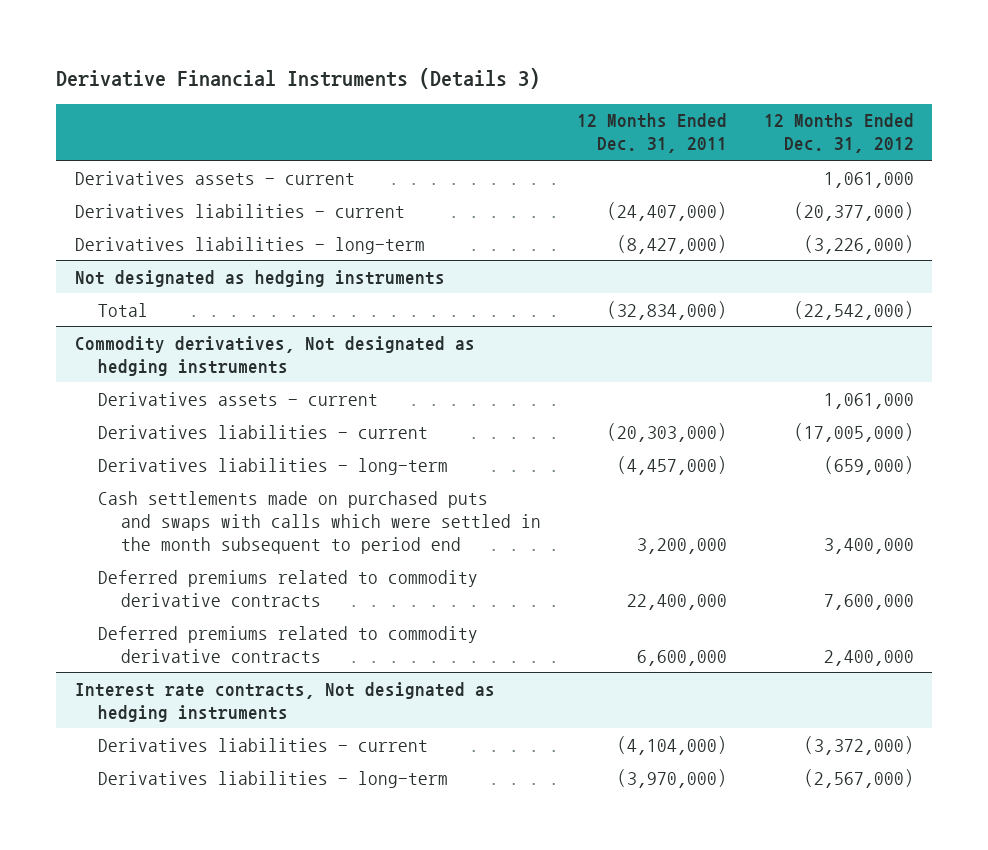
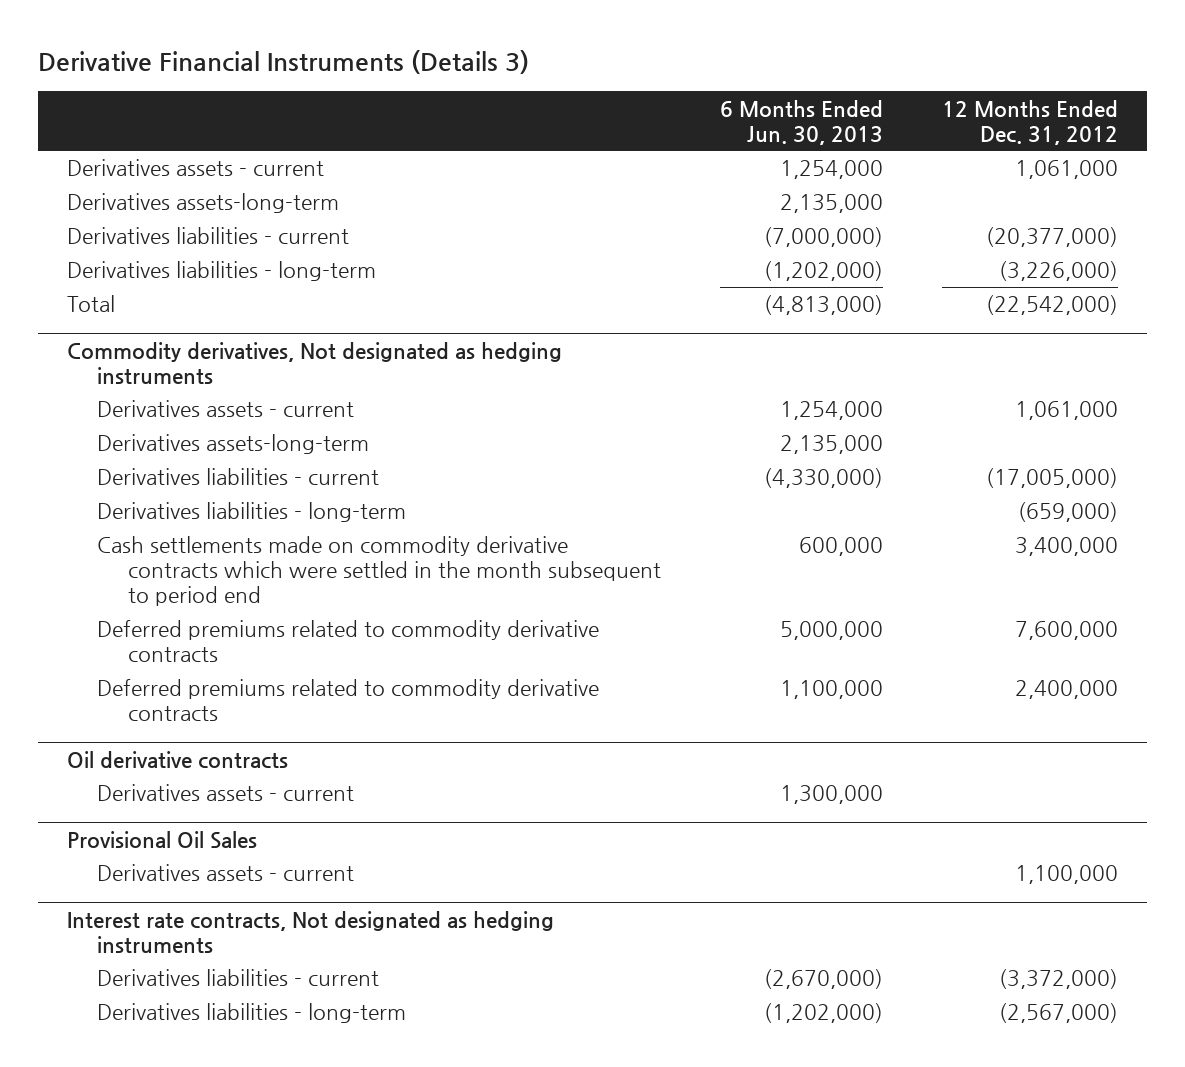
[577,113,728,154] 12 Months Ended Dec. 31, 2011 -> none
none -> [719,99,883,145] 6 Months Ended Jun. 30, 2013
none -> [67,193,340,214] Derivatives assets-long-term
[74,269,445,287] Not designated as hedging instruments -> none
none -> [97,434,370,455] Derivatives assets-long-term
[97,490,541,554] Cash settlements made on purchased puts and swaps with calls which were settled in the month subsequent to period end -> [97,536,661,607] Cash settlements made on commodity derivative contracts which were settled in the month subsequent to period end
none -> [67,750,289,769] Oil derivative contracts
none -> [97,784,355,802] Derivatives assets - current
none -> [67,830,258,849] Provisional Oil Sales
none -> [97,864,355,882] Derivatives assets - current

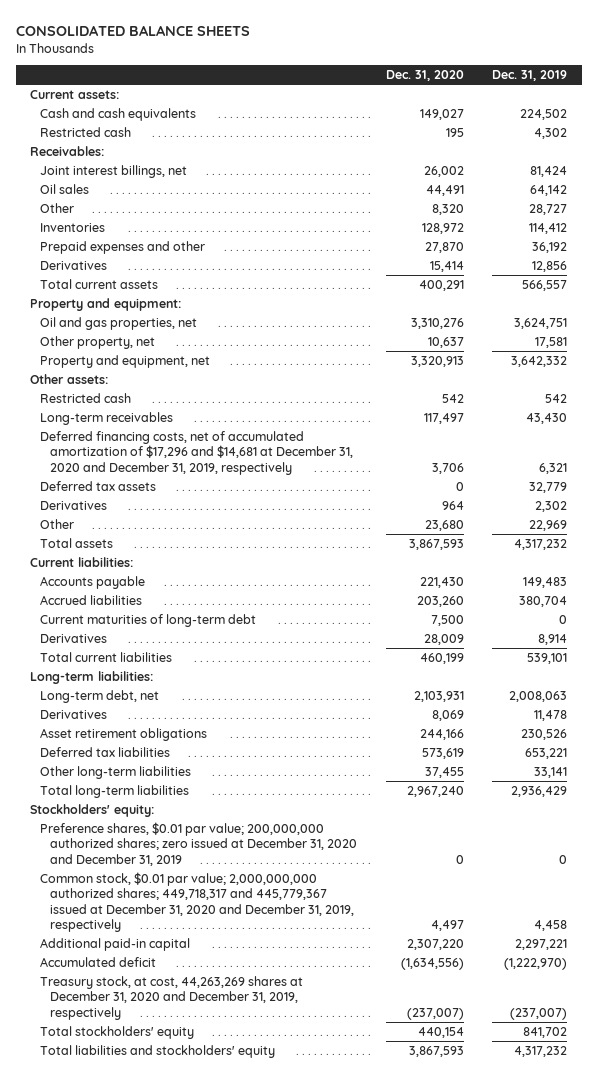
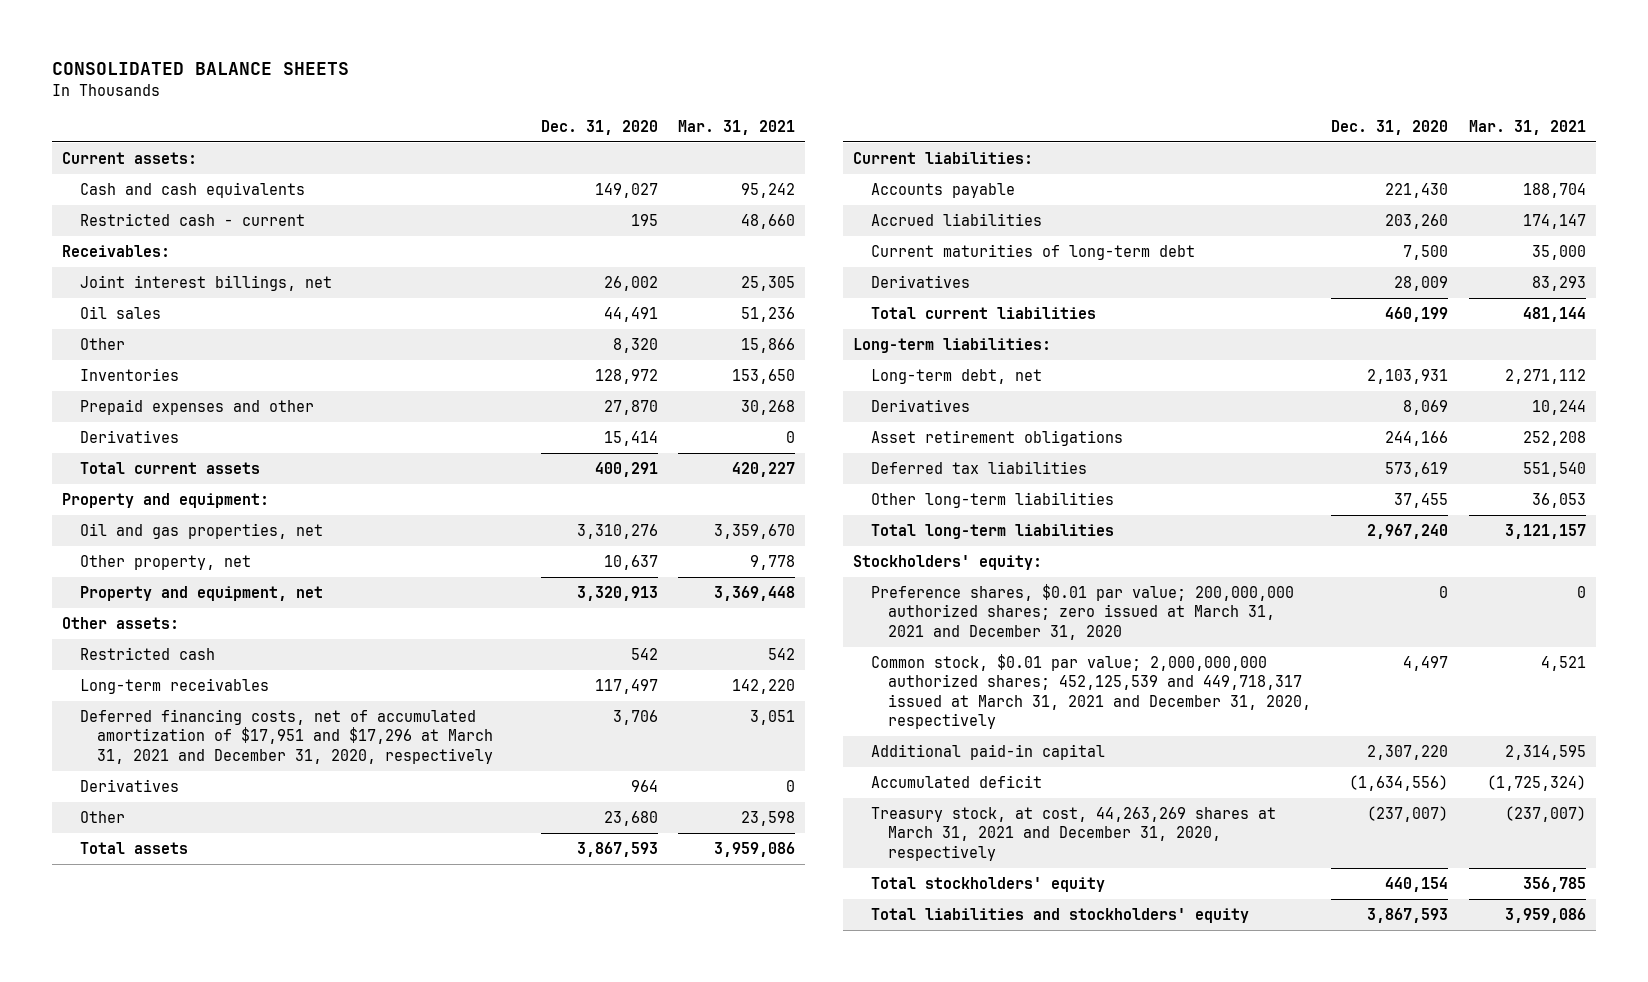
[492,70,568,82] Dec. 31, 2019 -> none
none -> [678,119,796,135] Mar. 31, 2021
[40,126,132,137] Restricted cash -> [79,213,305,227] Restricted cash - current
[40,480,157,491] Deferred tax assets -> none
[40,430,354,475] Deferred financing costs, net of accumulated amortization of $17,296 and $14,681 at December 31, 2020 and December 31, 2019, respectively -> [79,709,494,764] Deferred financing costs, net of accumulated amortization of $17,951 and $17,296 at March 31, 2021 and December 31, 2020, respectively
[40,821,358,866] Preference shares, $0.01 par value; 200,000,000 authorized shares; zero issued at December 31, 2020 and December 31, 2019 -> [870,584,1294,640] Preference shares, $0.01 par value; 200,000,000 authorized shares; zero issued at March 31, 2021 and December 31, 2020
[40,871,355,933] Common stock, $0.01 par value; 2,000,000,000 authorized shares; 449,718,317 and 445,779,367 issued at December 31, 2020 and December 31, 2019, respectively -> [870,654,1312,729] Common stock, $0.01 par value; 2,000,000,000 authorized shares; 452,125,539 and 449,718,317 issued at March 31, 2021 and December 31, 2020, respectively
[40,975,304,1020] Treasury stock, at cost, 44,263,269 shares at December 31, 2020 and December 31, 2019, respectively -> [870,807,1276,861] Treasury stock, at cost, 44,263,269 shares at March 31, 2021 and December 31, 2020, respectively

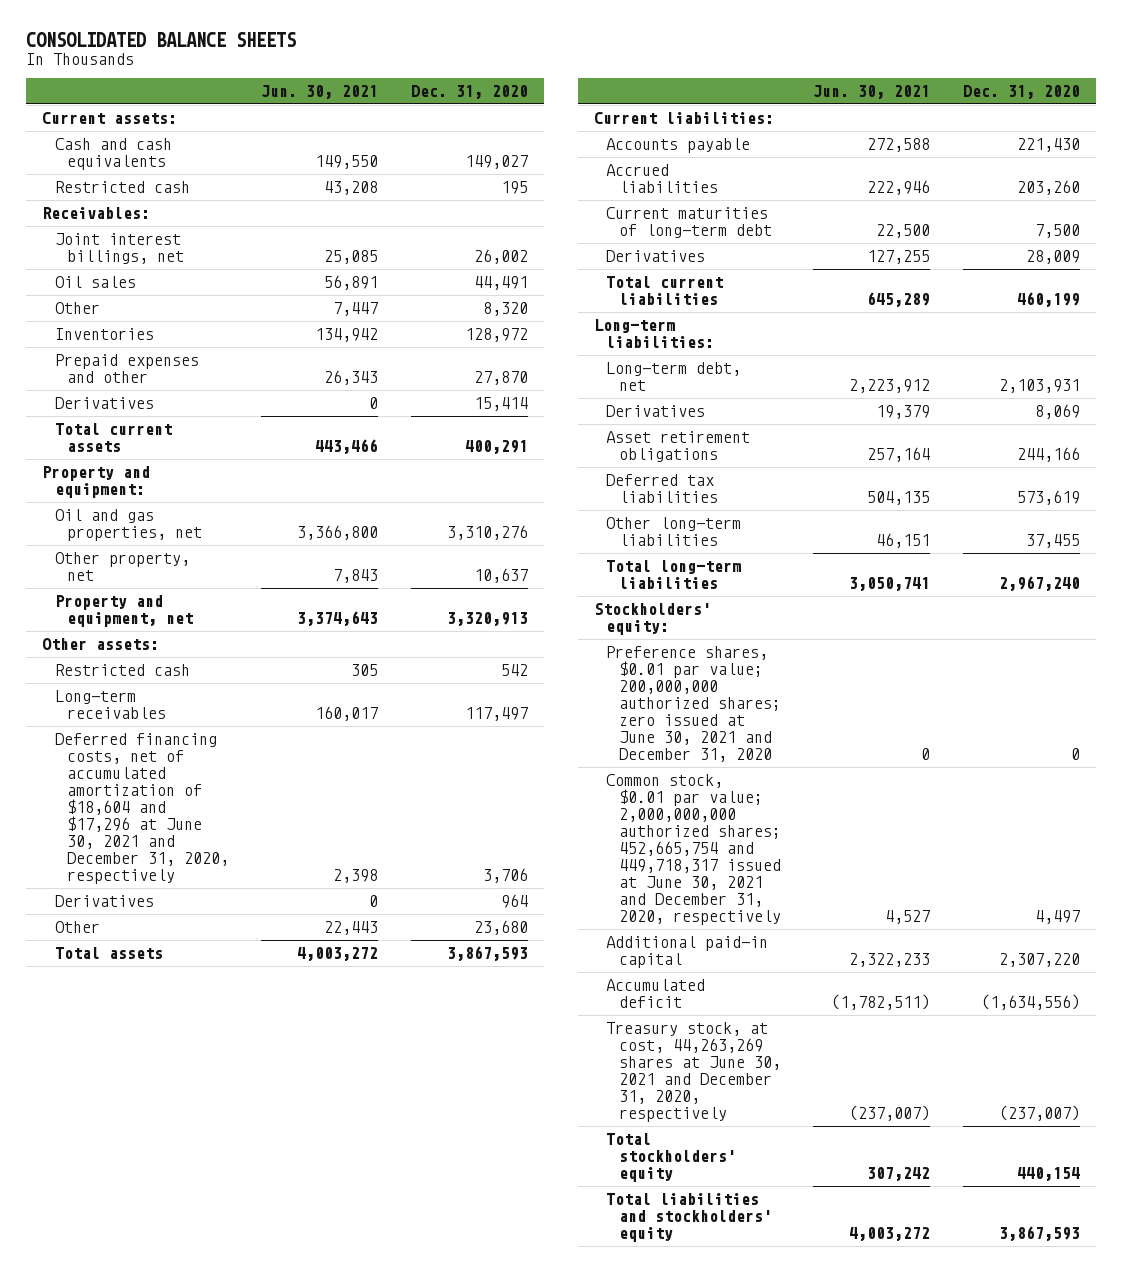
[678,119,796,135] Mar. 31, 2021 -> none
none -> [261,85,379,100] Jun. 30, 2021
[79,213,305,227] Restricted cash - current -> [54,181,190,194] Restricted cash
[79,709,494,764] Deferred financing costs, net of accumulated amortization of $17,951 and $17,296 at March 31, 2021 and December 31, 2020, respectively -> [54,733,230,885] Deferred financing costs, net of accumulated amortization of $18,604 and $17,296 at June 30, 2021 and December 31, 2020, respectively
[870,584,1294,640] Preference shares, $0.01 par value; 200,000,000 authorized shares; zero issued at March 31, 2021 and December 31, 2020 -> [606,646,781,763] Preference shares, $0.01 par value; 200,000,000 authorized shares; zero issued at June 30, 2021 and December 31, 2020
[870,654,1312,729] Common stock, $0.01 par value; 2,000,000,000 authorized shares; 452,125,539 and 449,718,317 issued at March 31, 2021 and December 31, 2020, respectively -> [606,774,781,926] Common stock, $0.01 par value; 2,000,000,000 authorized shares; 452,665,754 and 449,718,317 issued at June 30, 2021 and December 31, 2020, respectively
[870,807,1276,861] Treasury stock, at cost, 44,263,269 shares at March 31, 2021 and December 31, 2020, respectively -> [606,1022,781,1123] Treasury stock, at cost, 44,263,269 shares at June 30, 2021 and December 31, 2020, respectively

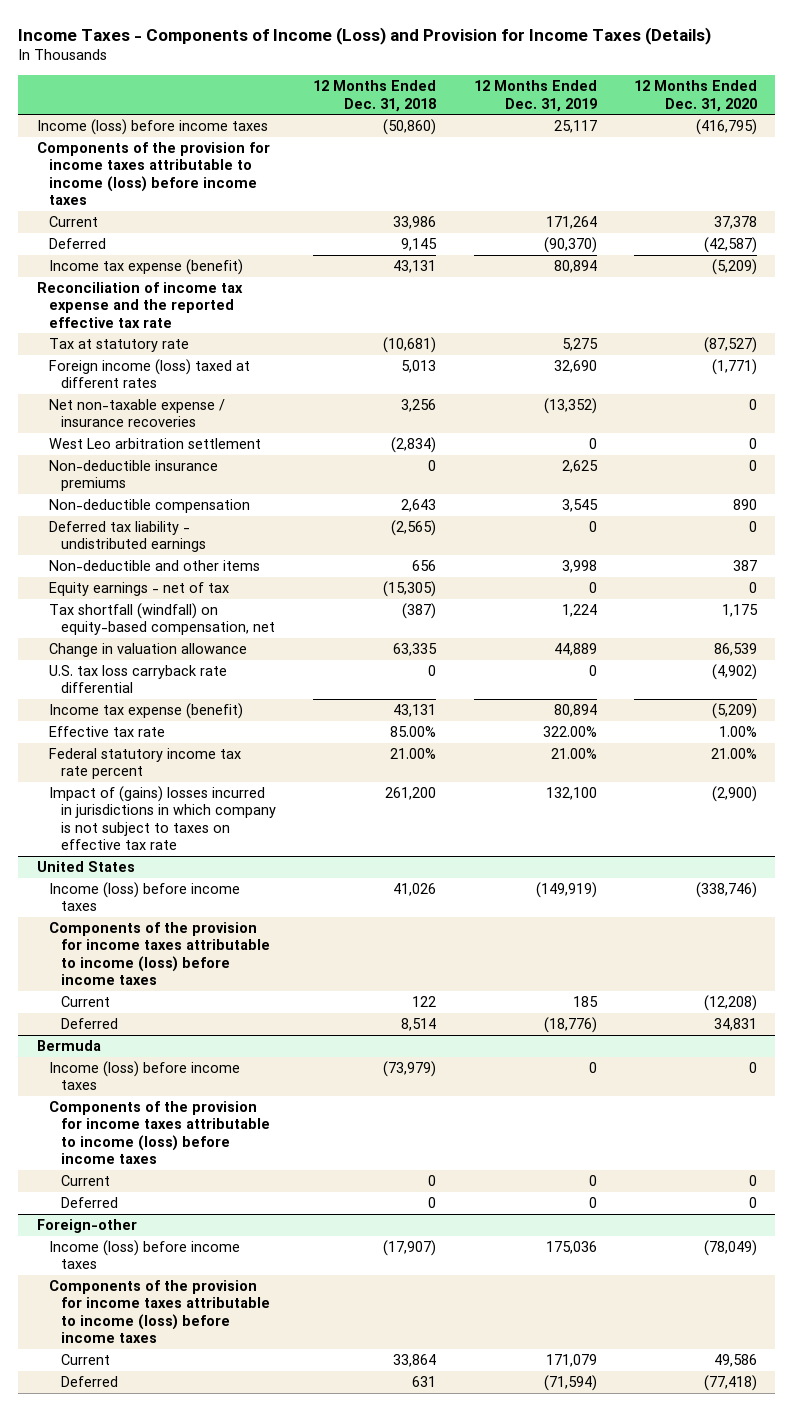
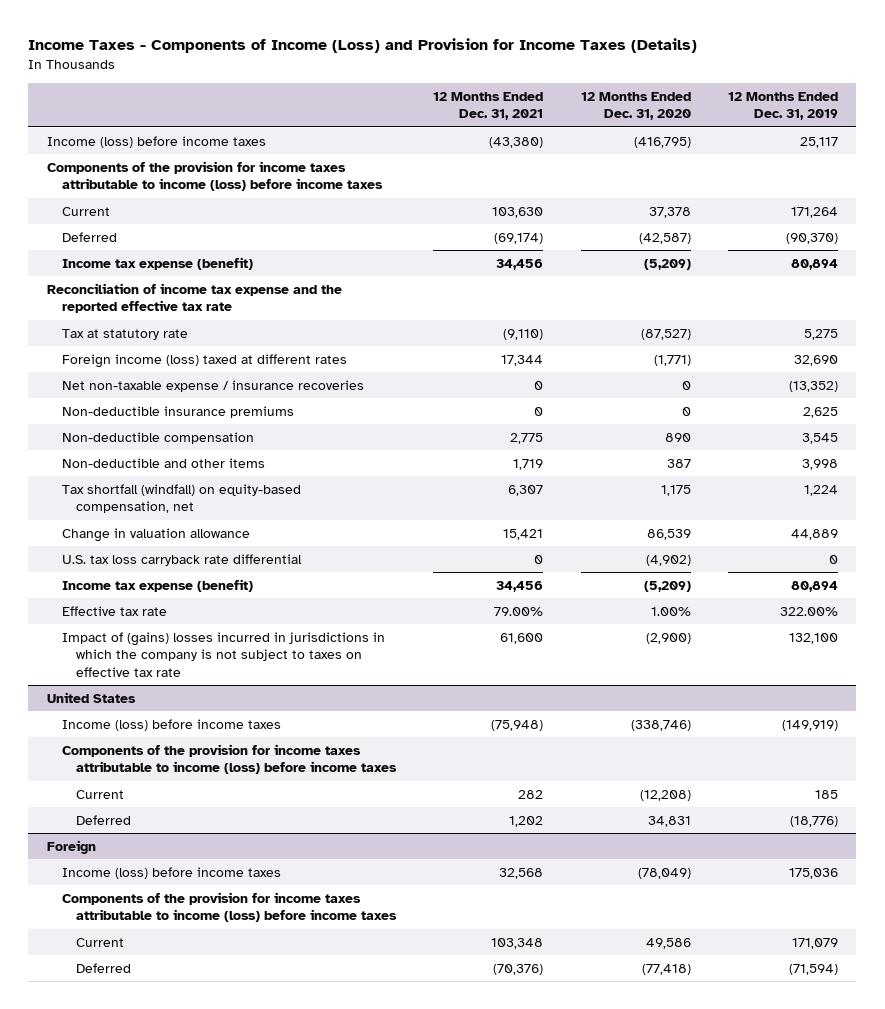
[313,80,437,112] 12 Months Ended Dec. 31, 2018 -> none
none -> [433,91,544,121] 12 Months Ended Dec. 31, 2021
[48,438,261,450] West Leo arbitration settlement -> none
[48,521,206,553] Deferred tax liability - undistributed earnings -> none
[48,582,229,597] Equity earnings - net of tax -> none
[48,748,241,780] Federal statutory income tax rate percent -> none
[48,786,276,850] Impact of (gains) losses incurred in jurisdictions in which company is not subject to taxes on effective tax rate -> [61,631,385,678] Impact of (gains) losses incurred in jurisdictions in which the company is not subject to taxes on effective tax rate
[36,1040,101,1052] Bermuda -> none
[48,1061,240,1091] Income (loss) before income taxes -> none
[48,1101,270,1164] Components of the provision for income taxes attributable to income (loss) before income taxes -> none
[60,1175,110,1187] Current -> none
[60,1197,118,1209] Deferred -> none
[36,1219,137,1234] Foreign-other -> [47,839,97,854] Foreign

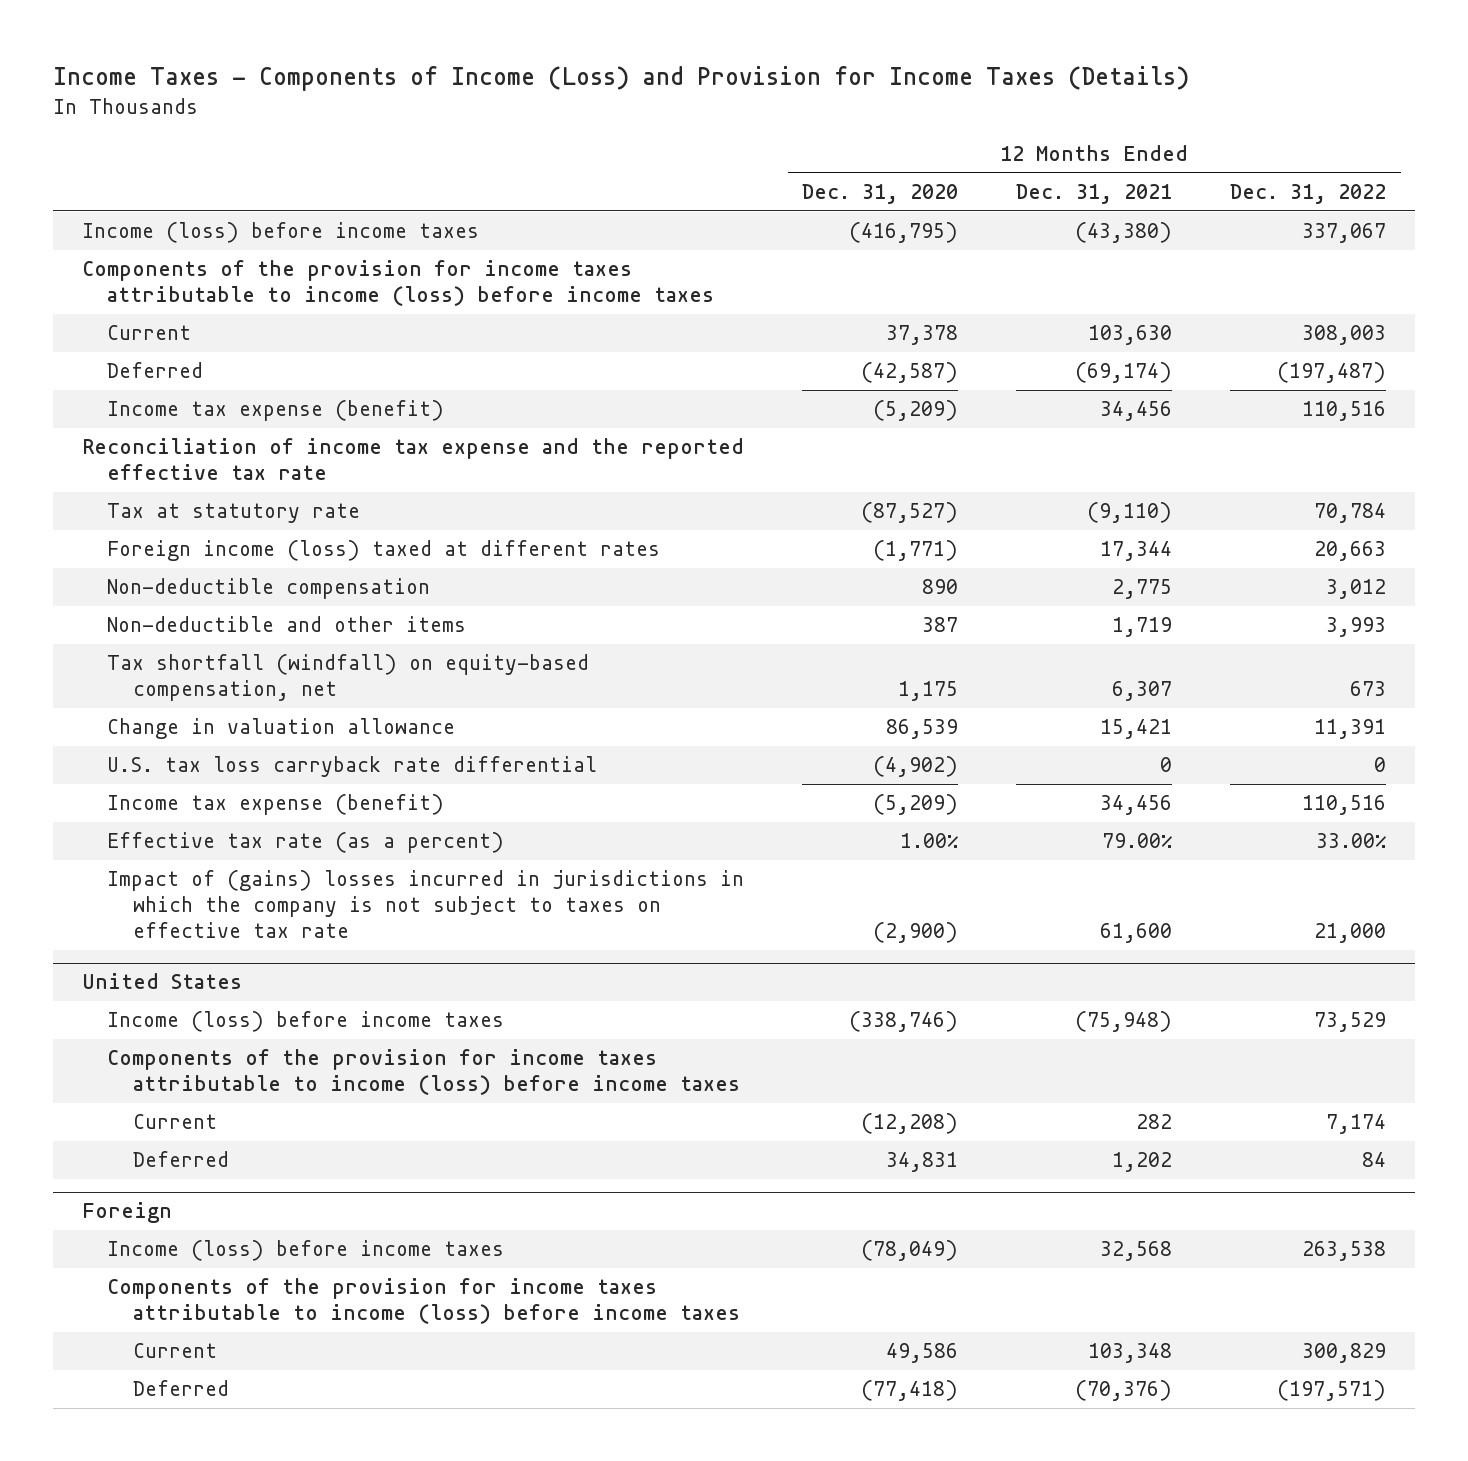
[727,91,838,121] 12 Months Ended Dec. 31, 2019 -> none
none -> [1230,183,1387,204] Dec. 31, 2022
[61,379,364,392] Net non-taxable expense / insurance recoveries -> none
[61,405,294,418] Non-deductible insurance premiums -> none
[61,605,167,616] Effective tax rate -> [107,832,505,854] Effective tax rate (as a percent)

